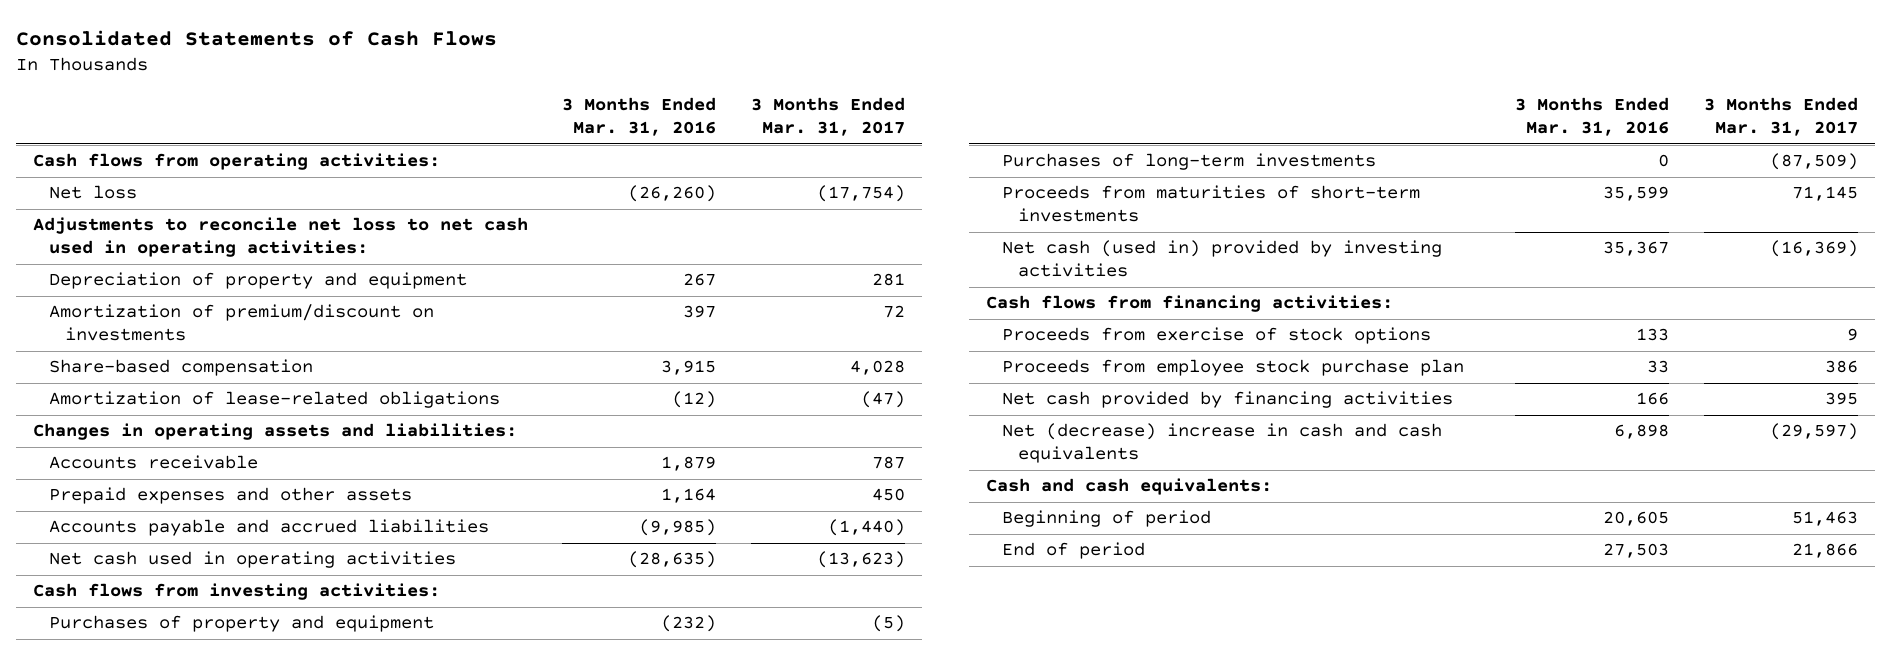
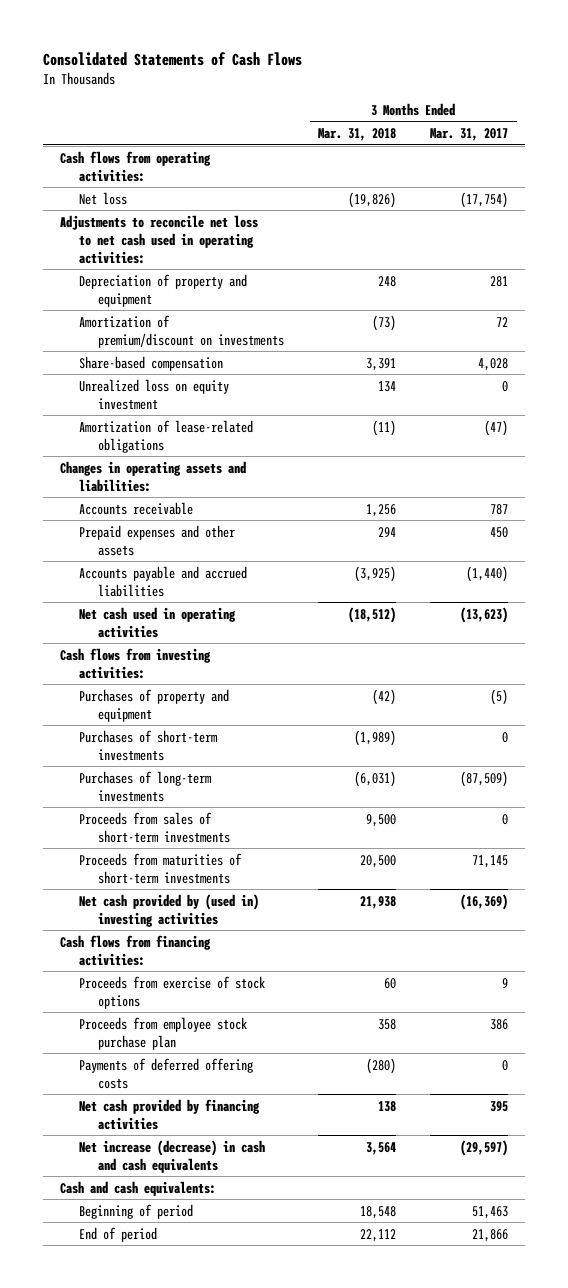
[562,97,717,137] 3 Months Ended Mar. 31, 2016 -> none
none -> [318,127,397,141] Mar. 31, 2018
none -> [79,378,230,410] Unrealized loss on equity investment
none -> [79,729,219,761] Purchases of short-term investments
none -> [79,811,231,843] Proceeds from sales of short-term investments
[1001,240,1442,278] Net cash (used in) provided by investing activities -> [79,893,260,927] Net cash provided by (used in) investing activities
none -> [79,1057,254,1089] Payments of deferred offering costs
[1001,423,1442,464] Net (decrease) increase in cash and cash equivalents -> [79,1139,266,1173] Net increase (decrease) in cash and cash equivalents

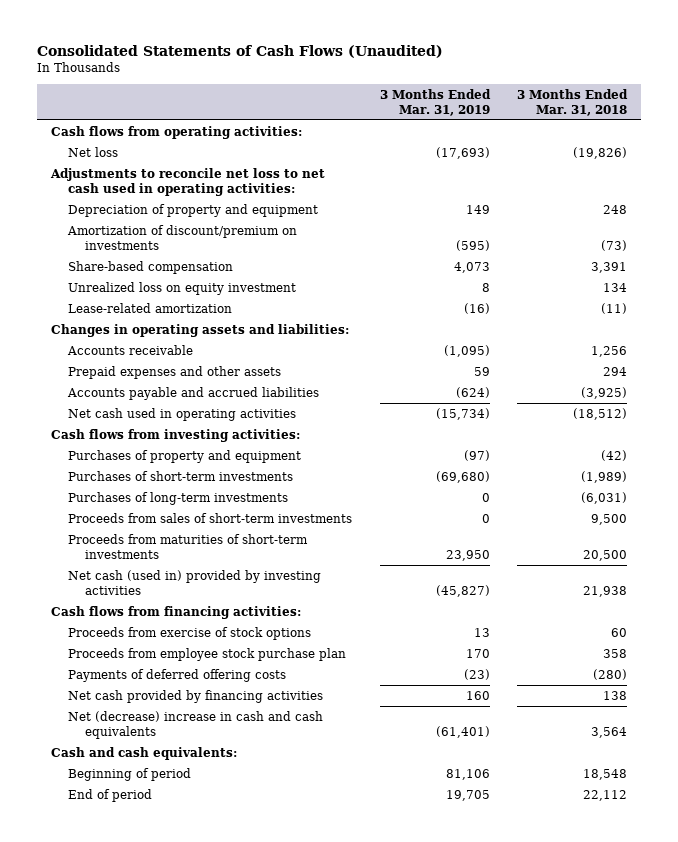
[43,52,303,67] Consolidated Statements of Cash Flows -> [36,44,443,58] Consolidated Statements of Cash Flows (Unaudited)
[430,127,509,141] Mar. 31, 2017 -> none
none -> [379,88,491,116] 3 Months Ended Mar. 31, 2019
[79,314,285,348] Amortization of premium/discount on investments -> [66,224,297,250] Amortization of discount/premium on investments
[79,419,254,453] Amortization of lease-related obligations -> [67,302,232,313] Lease-related amortization
[79,893,260,927] Net cash provided by (used in) investing activities -> [67,569,321,595] Net cash (used in) provided by investing activities
[79,1139,266,1173] Net increase (decrease) in cash and cash equivalents -> [67,710,323,739] Net (decrease) increase in cash and cash equivalents

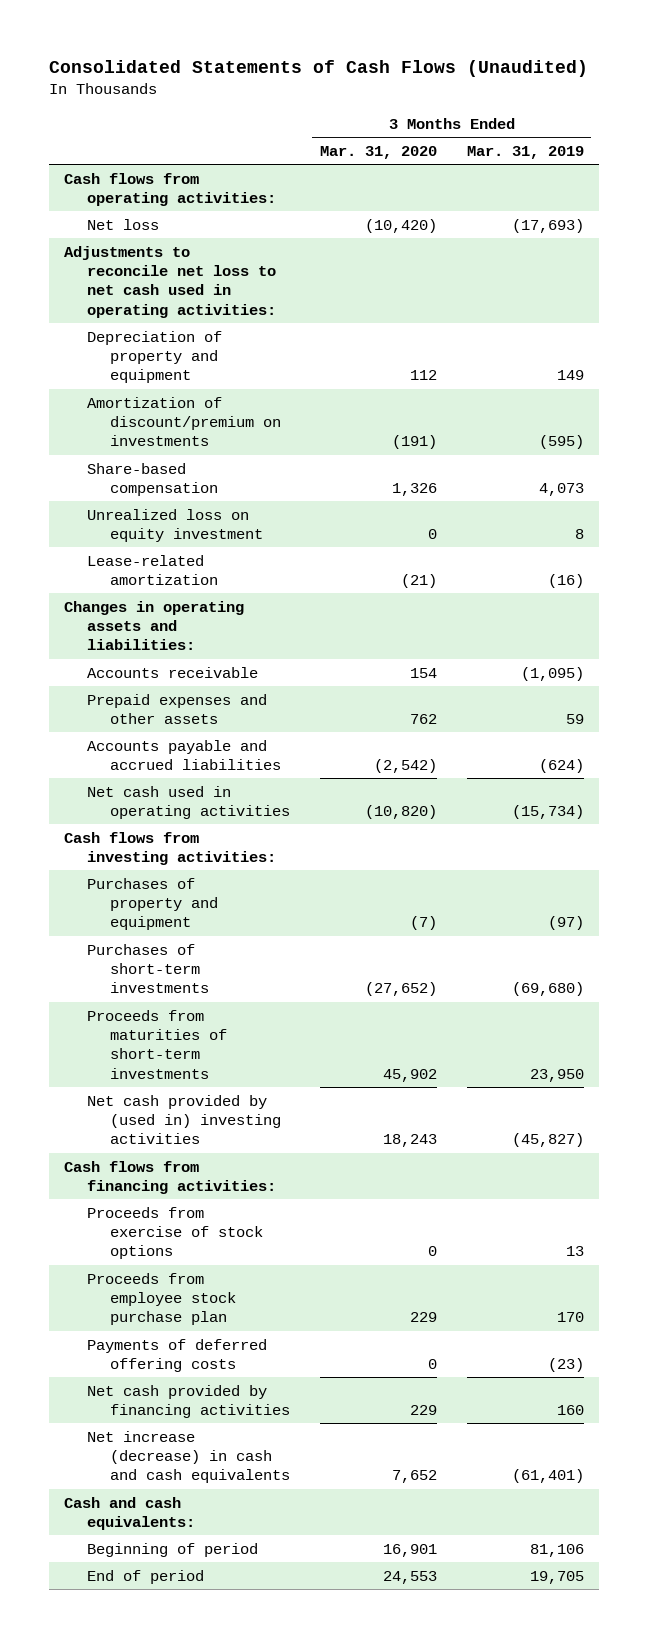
[517,88,629,116] 3 Months Ended Mar. 31, 2018 -> none
none -> [319,145,437,159] Mar. 31, 2020
[67,491,288,505] Purchases of long-term investments -> none
[67,512,352,523] Proceeds from sales of short-term investments -> none
[67,569,321,595] Net cash (used in) provided by investing activities -> [86,1094,282,1145] Net cash provided by (used in) investing activities
[67,710,323,739] Net (decrease) increase in cash and cash equivalents -> [86,1430,291,1484] Net increase (decrease) in cash and cash equivalents

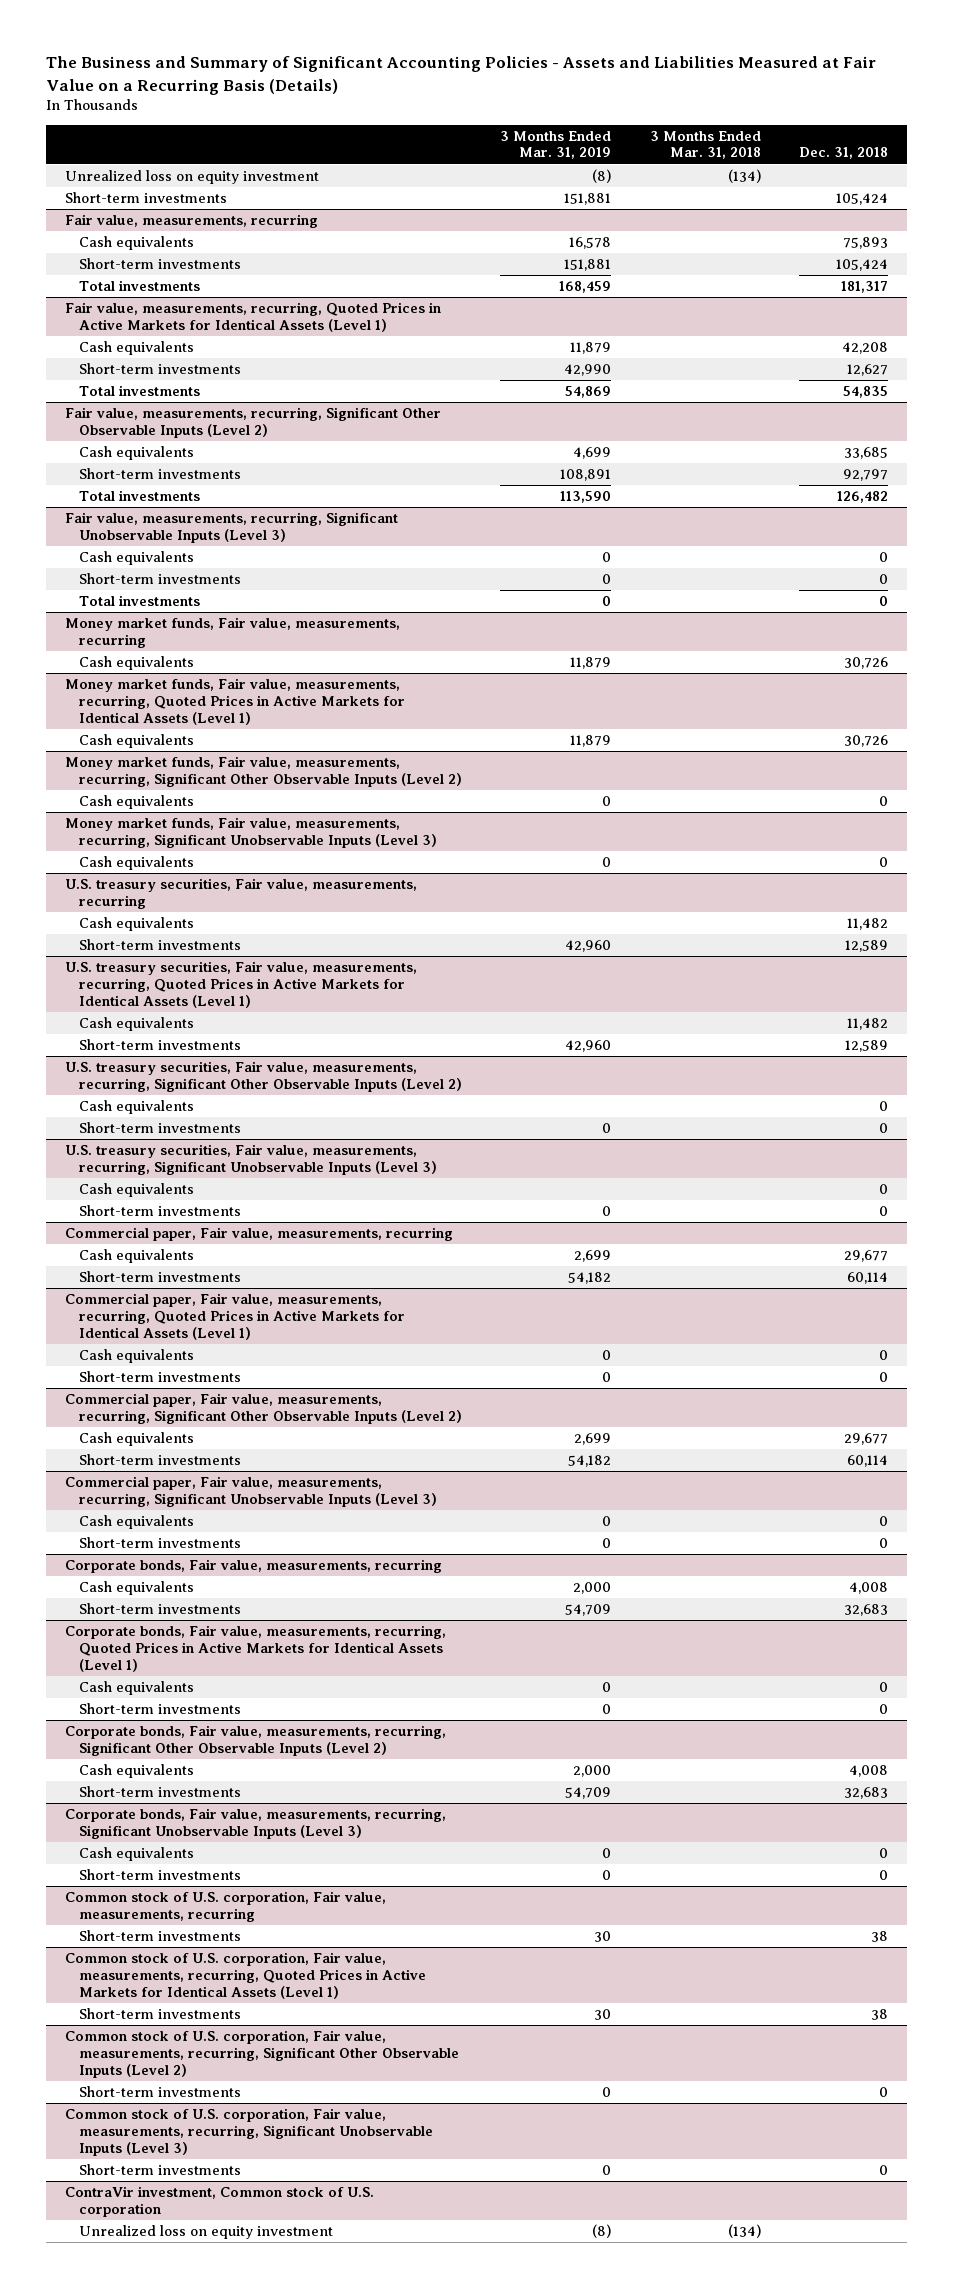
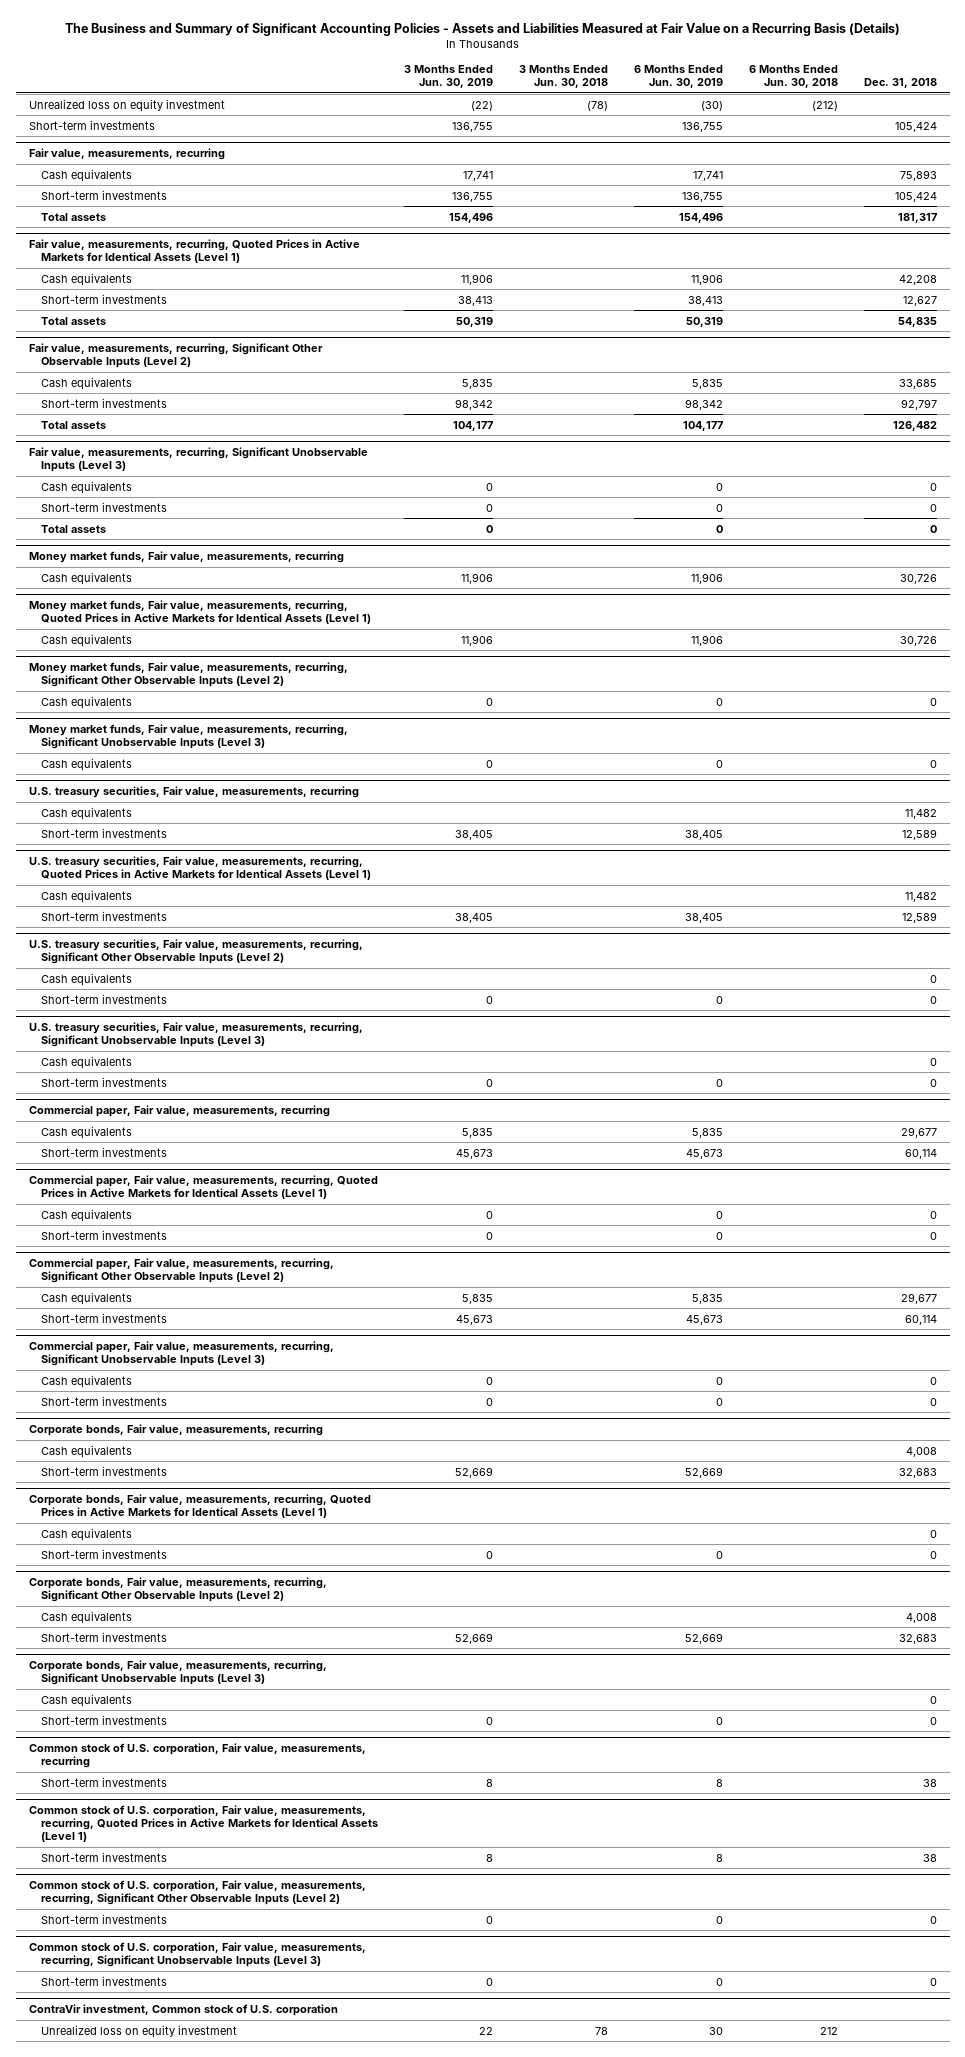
[500,130,612,160] 3 Months Ended Mar. 31, 2019 -> none
[649,130,761,160] 3 Months Ended Mar. 31, 2018 -> none
none -> [403,64,493,89] 3 Months Ended Jun. 30, 2019
none -> [518,64,608,89] 3 Months Ended Jun. 30, 2018
none -> [633,64,723,89] 6 Months Ended Jun. 30, 2019
none -> [748,64,838,89] 6 Months Ended Jun. 30, 2018
[78,280,200,292] Total investments -> [41,212,107,221] Total assets
[78,385,200,397] Total investments -> [41,316,107,325] Total assets
[78,490,200,502] Total investments -> [41,420,107,429] Total assets
[78,595,200,607] Total investments -> [41,524,107,533] Total assets

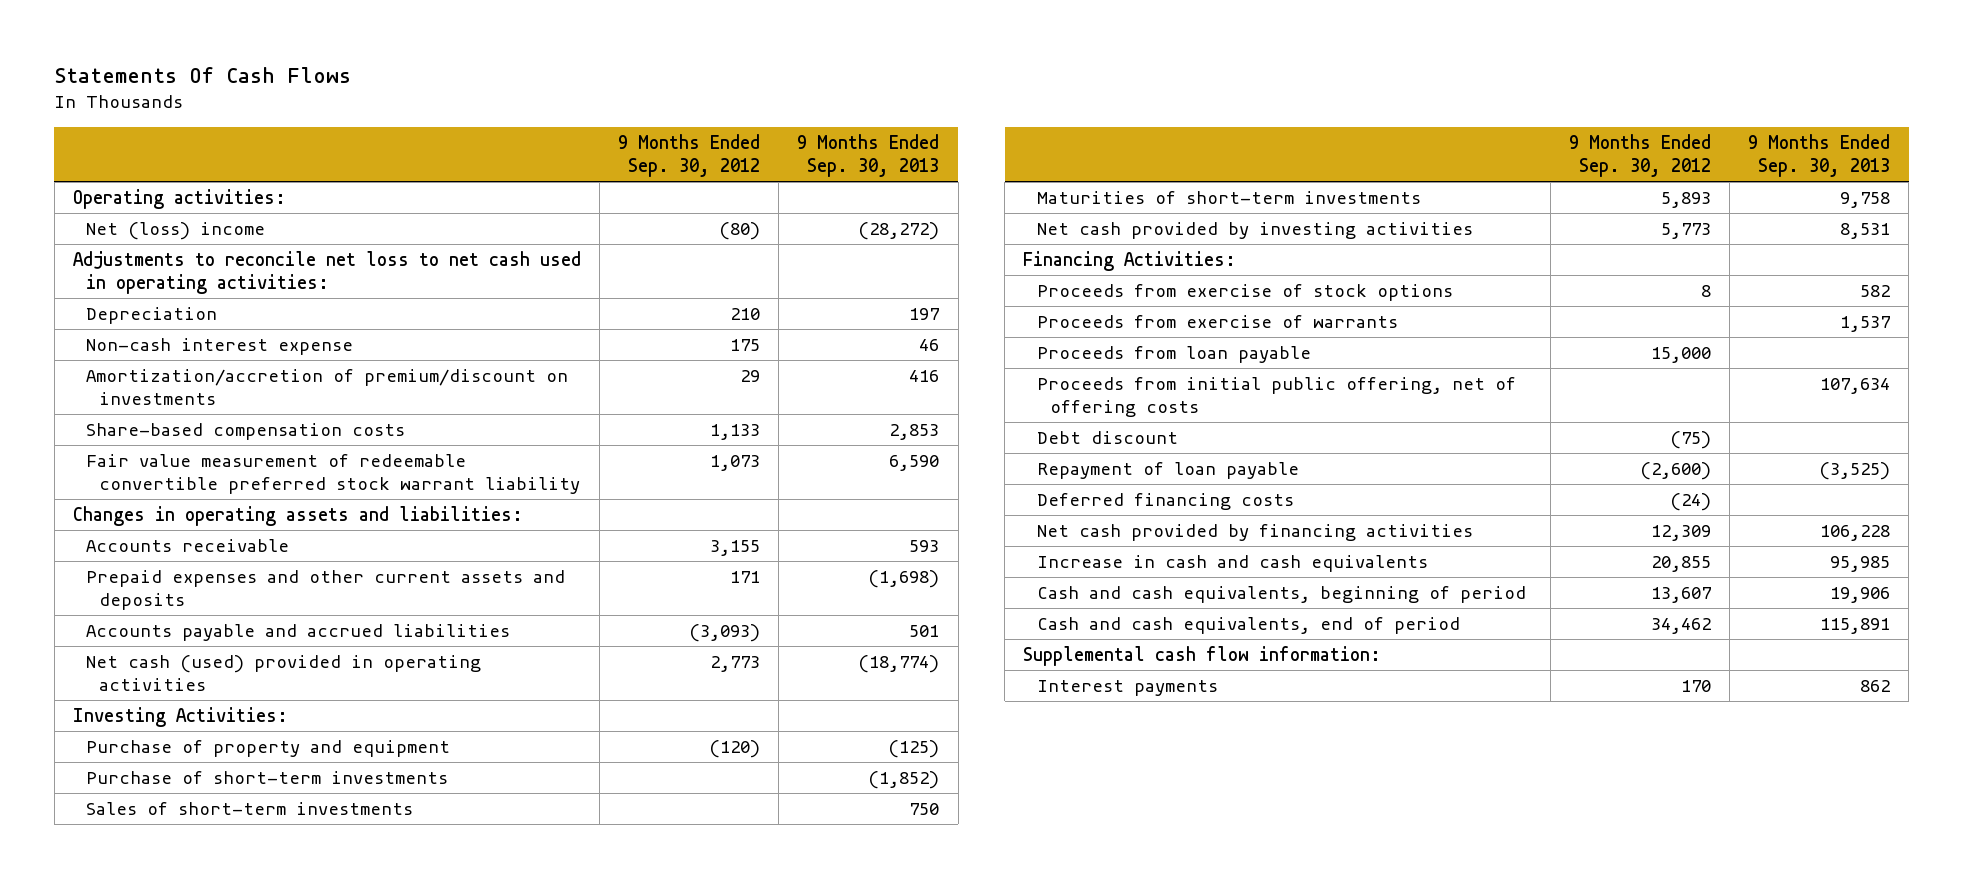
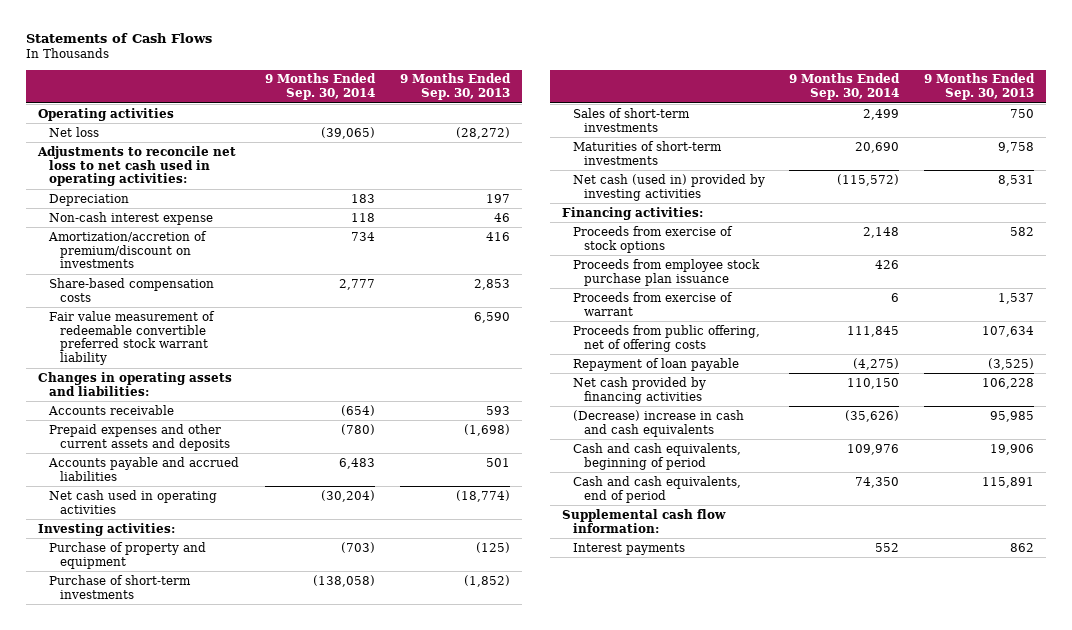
[54,67,352,84] Statements Of Cash Flows -> [25,33,212,44] Statements of Cash Flows
[618,134,761,177] 9 Months Ended Sep. 30, 2012 -> none
none -> [265,73,377,101] 9 Months Ended Sep. 30, 2014
[72,189,286,210] Operating activities: -> [37,107,174,121] Operating activities
[86,222,266,241] Net (loss) income -> [48,126,99,137] Net loss
[86,655,482,691] Net cash (used) provided in operating activities -> [48,489,217,514] Net cash used in operating activities
[72,707,288,728] Investing Activities: -> [37,522,175,536] Investing activities:
[1036,222,1473,240] Net cash provided by investing activities -> [573,173,766,201] Net cash (used in) provided by investing activities
[1023,251,1237,272] Financing Activities: -> [562,206,704,220] Financing activities:
[1036,346,1311,364] Proceeds from loan payable -> none
[1036,431,1178,445] Debt discount -> none
none -> [573,258,761,286] Proceeds from employee stock purchase plan issuance
[1036,315,1398,329] Proceeds from exercise of warrants -> [573,291,734,316] Proceeds from exercise of warrant
[1036,377,1516,417] Proceeds from initial public offering, net of offering costs -> [573,324,761,352] Proceeds from public offering, net of offering costs
[1036,493,1294,511] Deferred financing costs -> none
[1036,555,1428,573] Increase in cash and cash equivalents -> [573,409,745,437] (Decrease) increase in cash and cash equivalents

